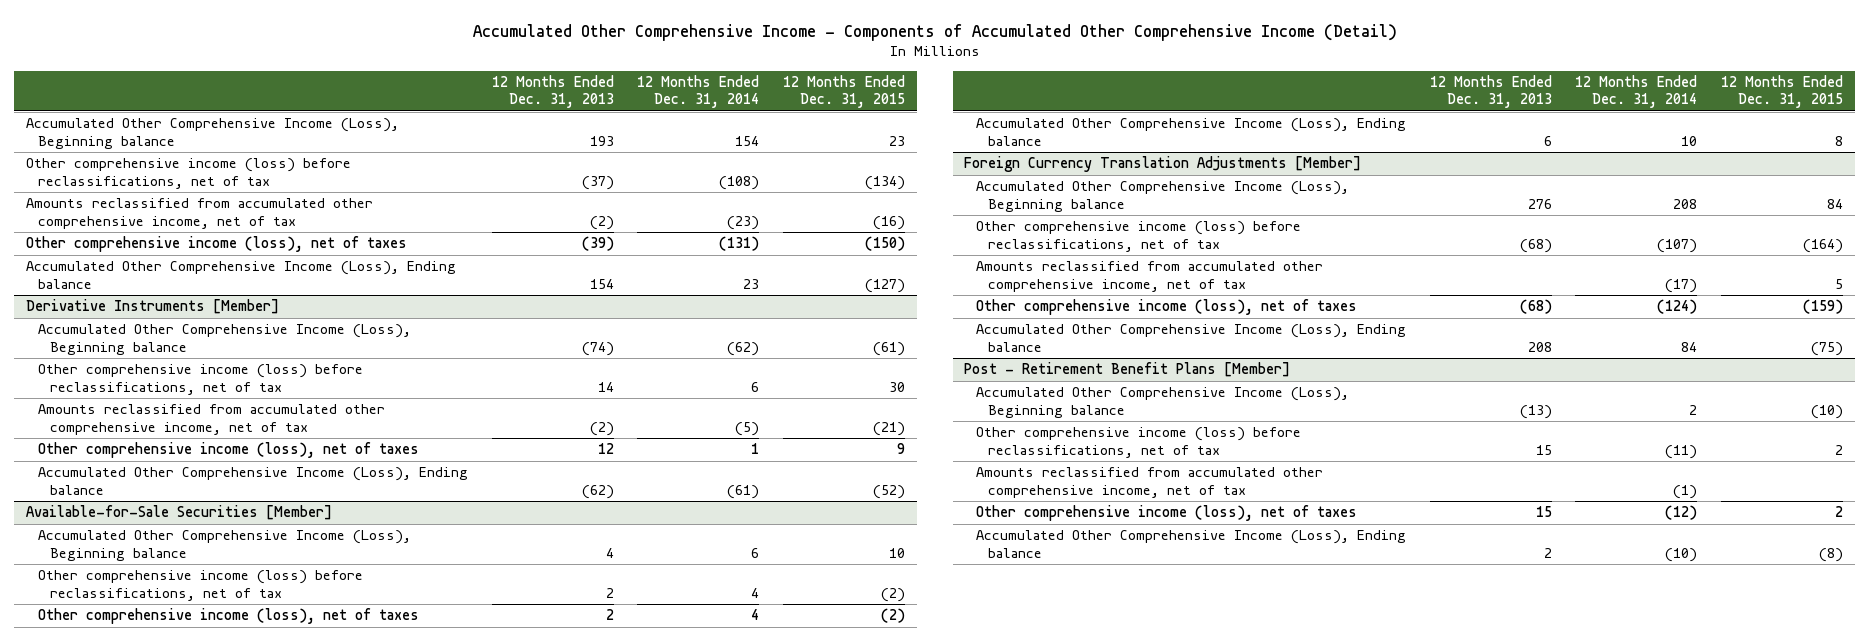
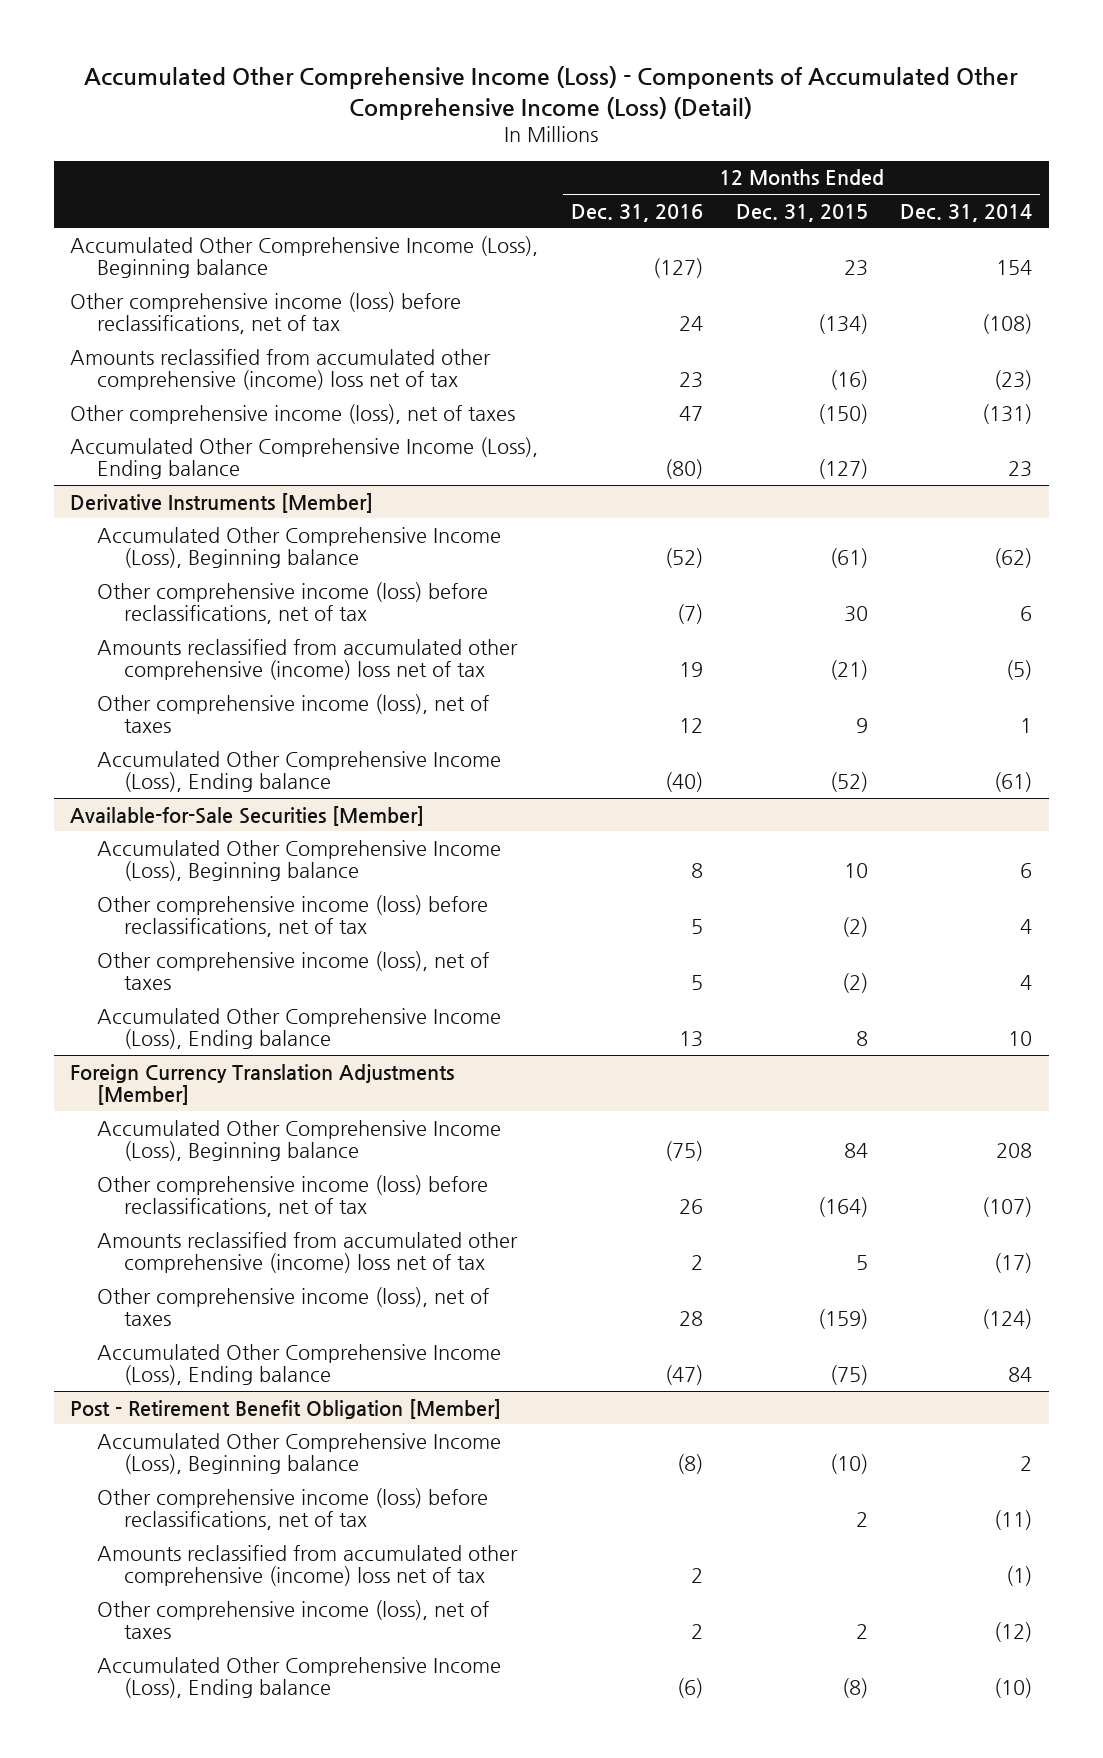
[472,23,1397,41] Accumulated Other Comprehensive Income - Components of Accumulated Other Comprehensive Income (Detail) -> [84,66,1019,120] Accumulated Other Comprehensive Income (Loss) - Components of Accumulated Other Comprehensive Income (Loss) (Detail)
[491,75,614,109] 12 Months Ended Dec. 31, 2013 -> none
none -> [570,203,703,222] Dec. 31, 2016
[26,198,374,229] Amounts reclassified from accumulated other comprehensive income, net of tax -> [70,348,492,391] Amounts reclassified from accumulated other comprehensive (income) loss net of tax
[37,404,385,435] Amounts reclassified from accumulated other comprehensive income, net of tax -> [97,638,519,681] Amounts reclassified from accumulated other comprehensive (income) loss net of tax
[976,261,1324,292] Amounts reclassified from accumulated other comprehensive income, net of tax -> [97,1231,519,1274] Amounts reclassified from accumulated other comprehensive (income) loss net of tax
[964,362,1291,378] Post - Retirement Benefit Plans [Member] -> [70,1398,502,1419] Post - Retirement Benefit Obligation [Member]
[976,467,1324,498] Amounts reclassified from accumulated other comprehensive income, net of tax -> [97,1544,519,1587] Amounts reclassified from accumulated other comprehensive (income) loss net of tax

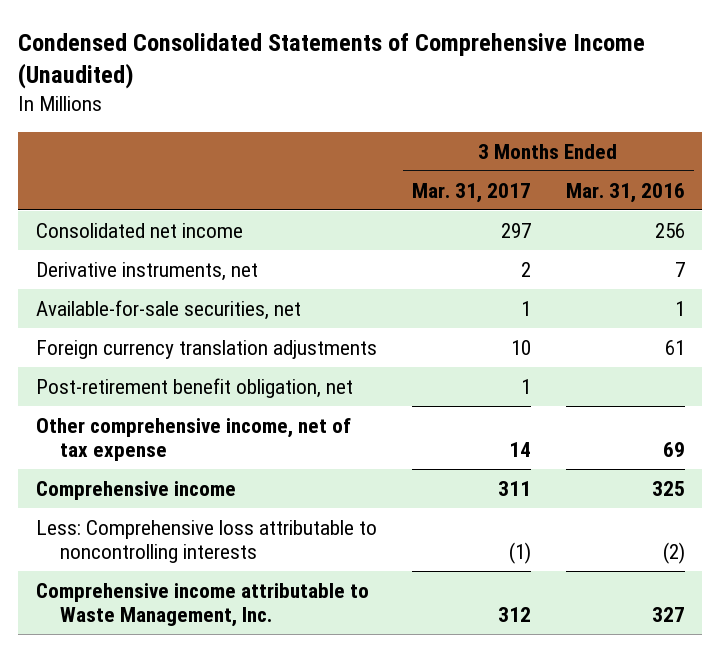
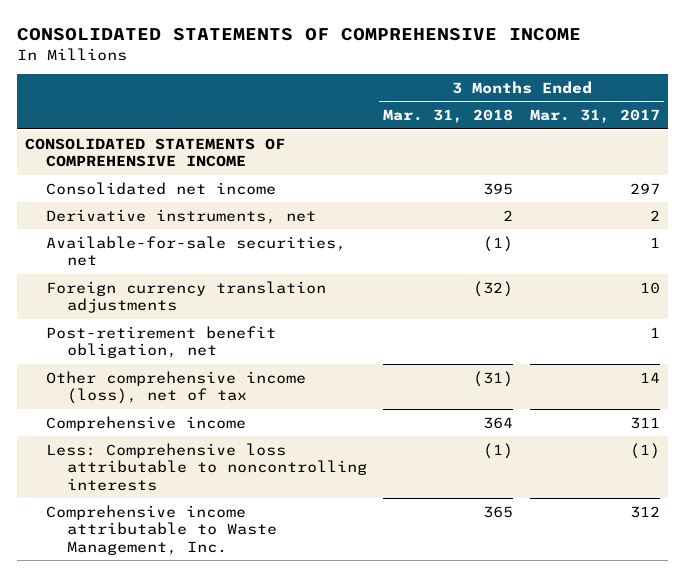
[18,32,646,90] Condensed Consolidated Statements of Comprehensive Income (Unaudited) -> [17,28,582,42] CONSOLIDATED STATEMENTS OF COMPREHENSIVE INCOME
[565,182,685,203] Mar. 31, 2016 -> none
none -> [383,109,514,124] Mar. 31, 2018
none -> [25,137,286,168] CONSOLIDATED STATEMENTS OF COMPREHENSIVE INCOME
[35,417,351,462] Other comprehensive income, net of tax expense -> [46,370,307,405] Other comprehensive income (loss), net of tax

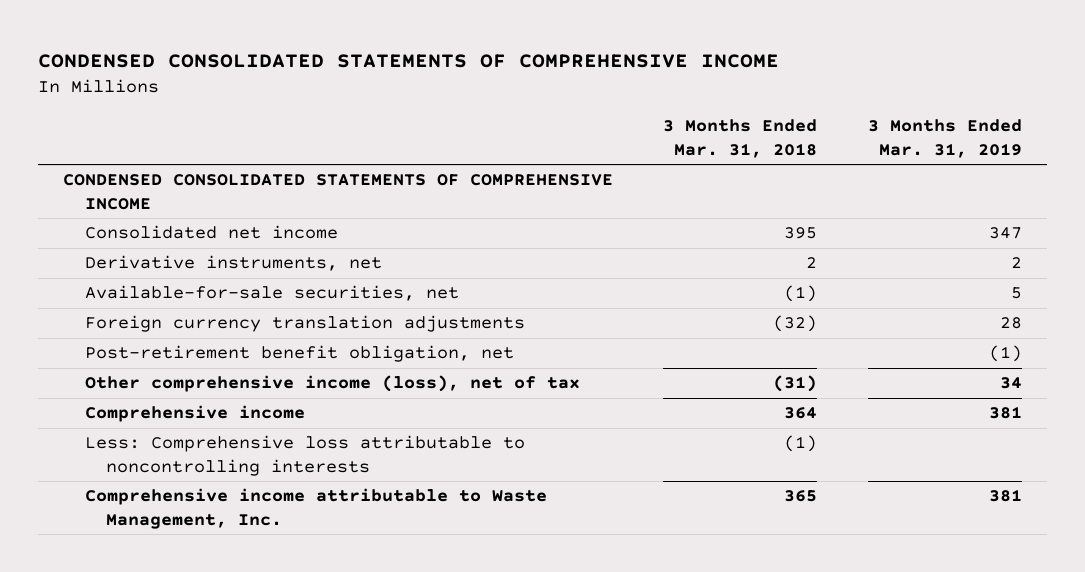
[17,28,582,42] CONSOLIDATED STATEMENTS OF COMPREHENSIVE INCOME -> [38,54,780,69] CONDENSED CONSOLIDATED STATEMENTS OF COMPREHENSIVE INCOME
[529,109,660,124] Mar. 31, 2017 -> none
none -> [867,119,1022,158] 3 Months Ended Mar. 31, 2019
[25,137,286,168] CONSOLIDATED STATEMENTS OF COMPREHENSIVE INCOME -> [63,174,614,210] CONDENSED CONSOLIDATED STATEMENTS OF COMPREHENSIVE INCOME

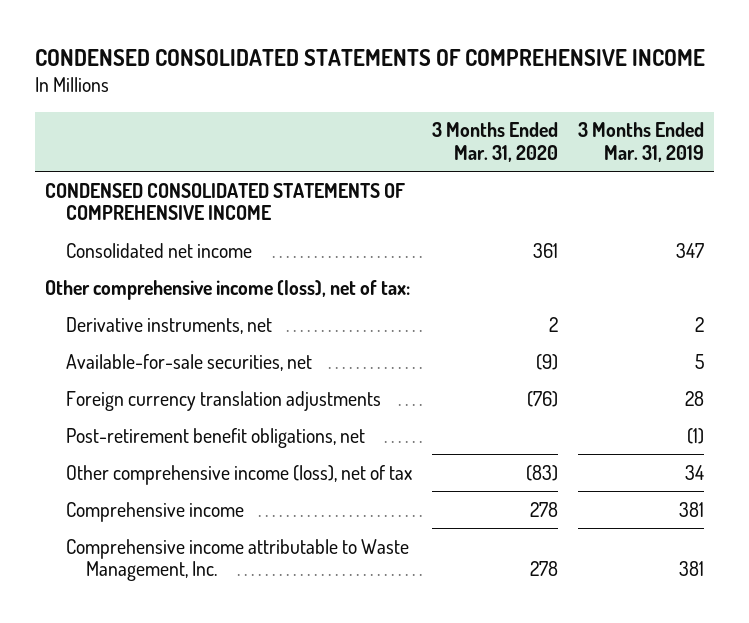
[663,119,818,158] 3 Months Ended Mar. 31, 2018 -> none
none -> [431,122,558,163] 3 Months Ended Mar. 31, 2020
none -> [45,279,411,300] Other comprehensive income (loss), net of tax:
[84,345,514,363] Post-retirement benefit obligation, net -> [65,427,365,448] Post-retirement benefit obligations, net
[84,435,525,476] Less: Comprehensive loss attributable to noncontrolling interests -> none

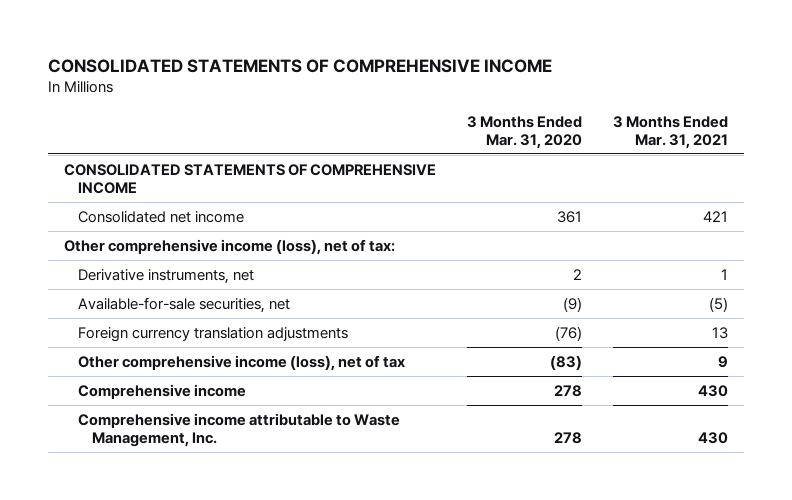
[35,48,706,66] CONDENSED CONSOLIDATED STATEMENTS OF COMPREHENSIVE INCOME -> [48,58,553,73] CONSOLIDATED STATEMENTS OF COMPREHENSIVE INCOME
[577,122,704,163] 3 Months Ended Mar. 31, 2019 -> none
none -> [613,116,729,149] 3 Months Ended Mar. 31, 2021
[45,182,406,221] CONDENSED CONSOLIDATED STATEMENTS OF COMPREHENSIVE INCOME -> [63,163,436,194] CONSOLIDATED STATEMENTS OF COMPREHENSIVE INCOME
[65,427,365,448] Post-retirement benefit obligations, net -> none

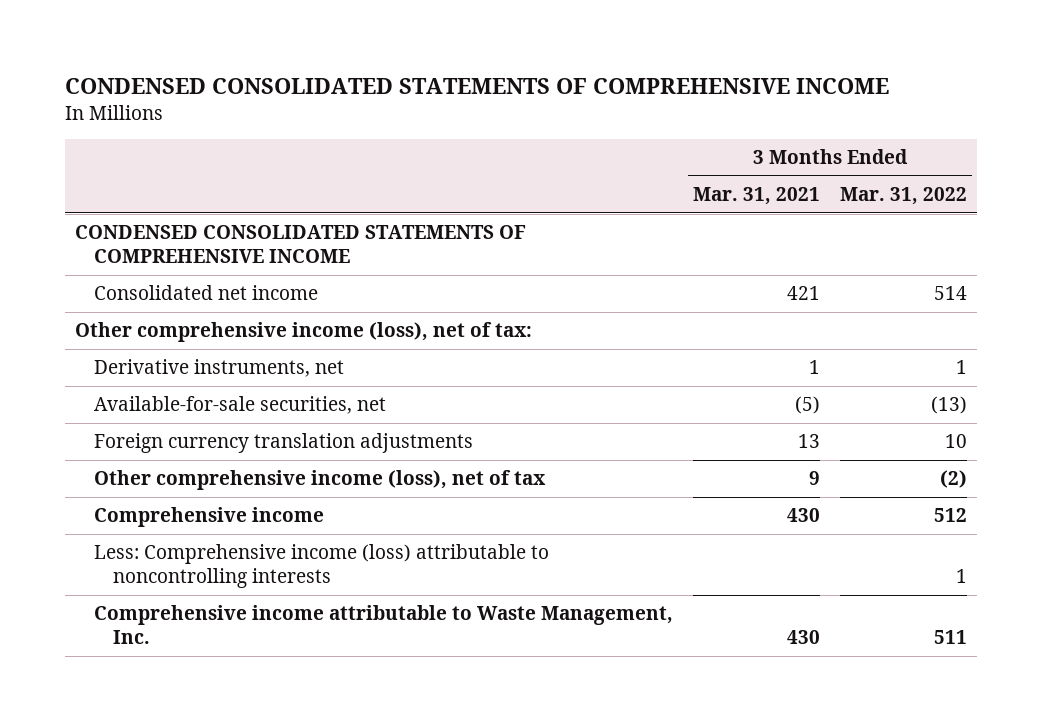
[48,58,553,73] CONSOLIDATED STATEMENTS OF COMPREHENSIVE INCOME -> [64,78,889,95] CONDENSED CONSOLIDATED STATEMENTS OF COMPREHENSIVE INCOME
[466,116,582,149] 3 Months Ended Mar. 31, 2020 -> none
none -> [839,186,967,205] Mar. 31, 2022
[63,163,436,194] CONSOLIDATED STATEMENTS OF COMPREHENSIVE INCOME -> [74,225,526,264] CONDENSED CONSOLIDATED STATEMENTS OF COMPREHENSIVE INCOME
none -> [94,544,550,589] Less: Comprehensive income (loss) attributable to noncontrolling interests

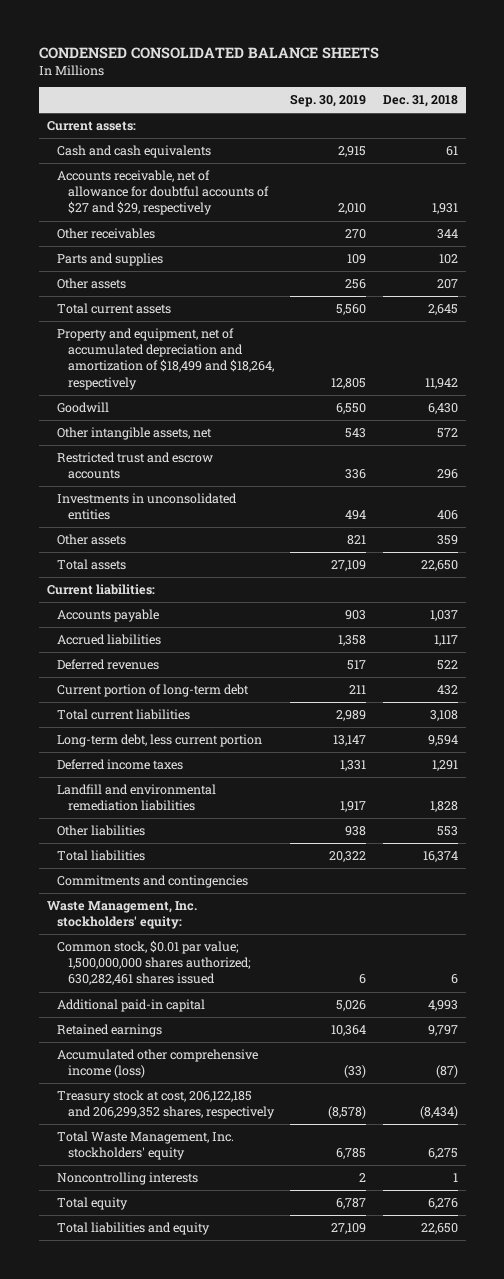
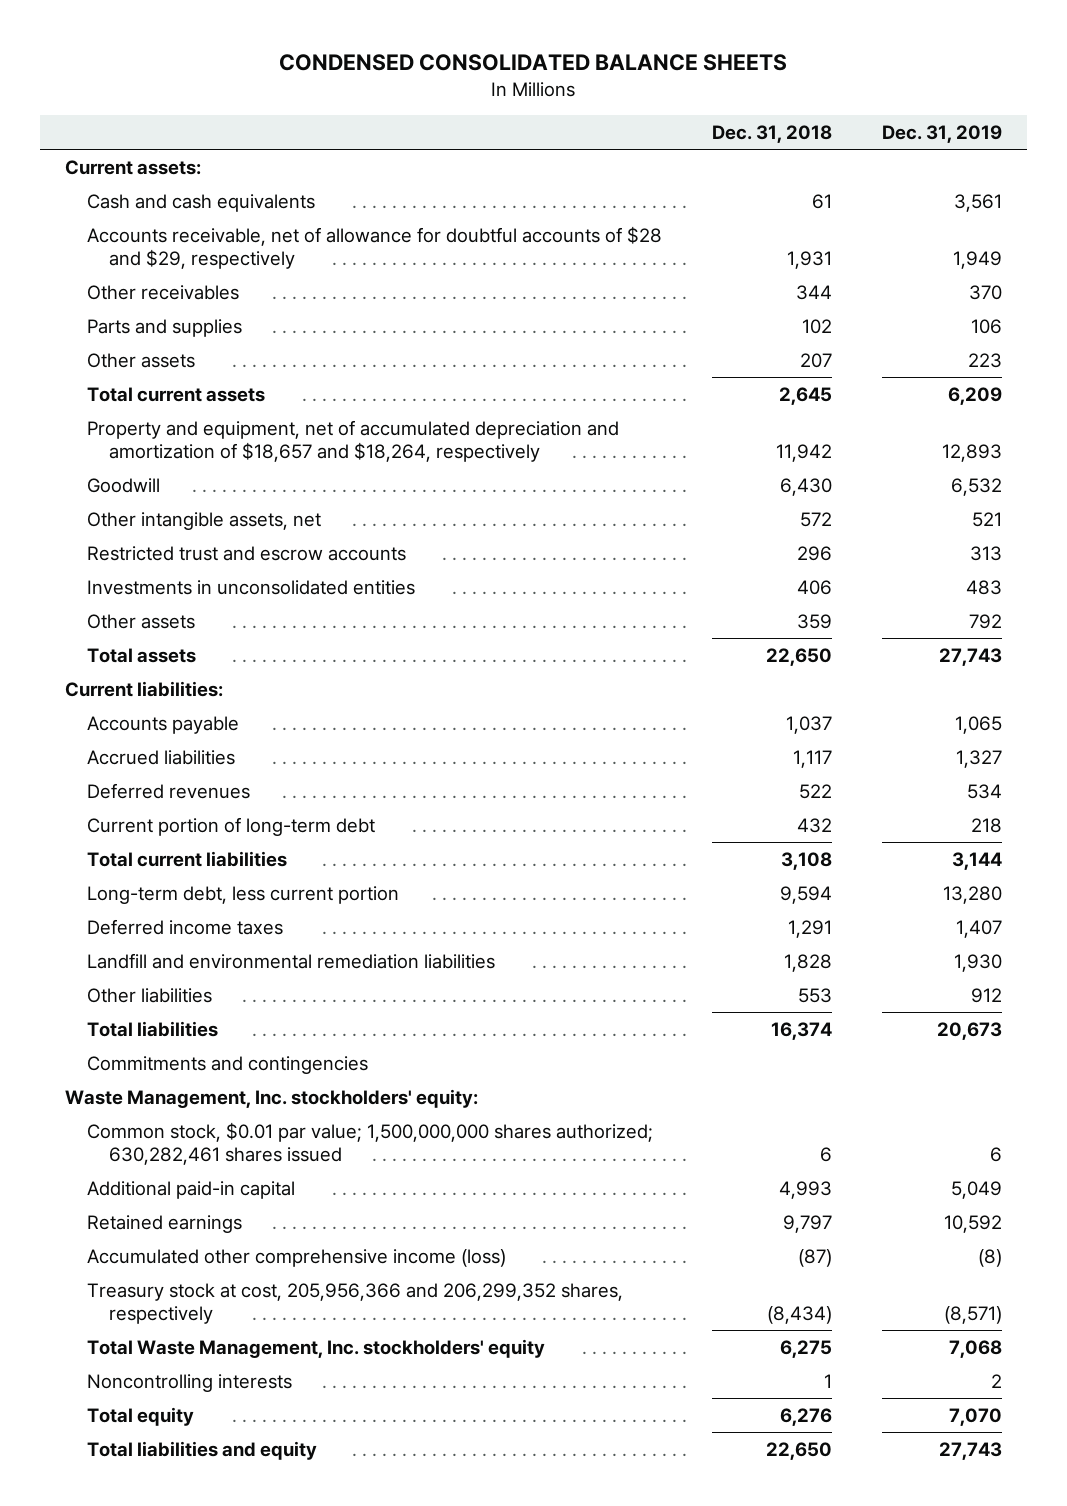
[290,94,367,108] Sep. 30, 2019 -> none
none -> [881,124,1002,143] Dec. 31, 2019
[57,170,269,216] Accounts receivable, net of allowance for doubtful accounts of $27 and $29, respectively -> [86,226,662,269] Accounts receivable, net of allowance for doubtful accounts of $28 and $29, respectively
[57,328,274,390] Property and equipment, net of accumulated depreciation and amortization of $18,499 and $18,264, respectively -> [86,420,619,462] Property and equipment, net of accumulated depreciation and amortization of $18,657 and $18,264, respectively
[57,1090,275,1120] Treasury stock at cost, 206,122,185 and 206,299,352 shares, respectively -> [86,1283,623,1324] Treasury stock at cost, 205,956,366 and 206,299,352 shares, respectively

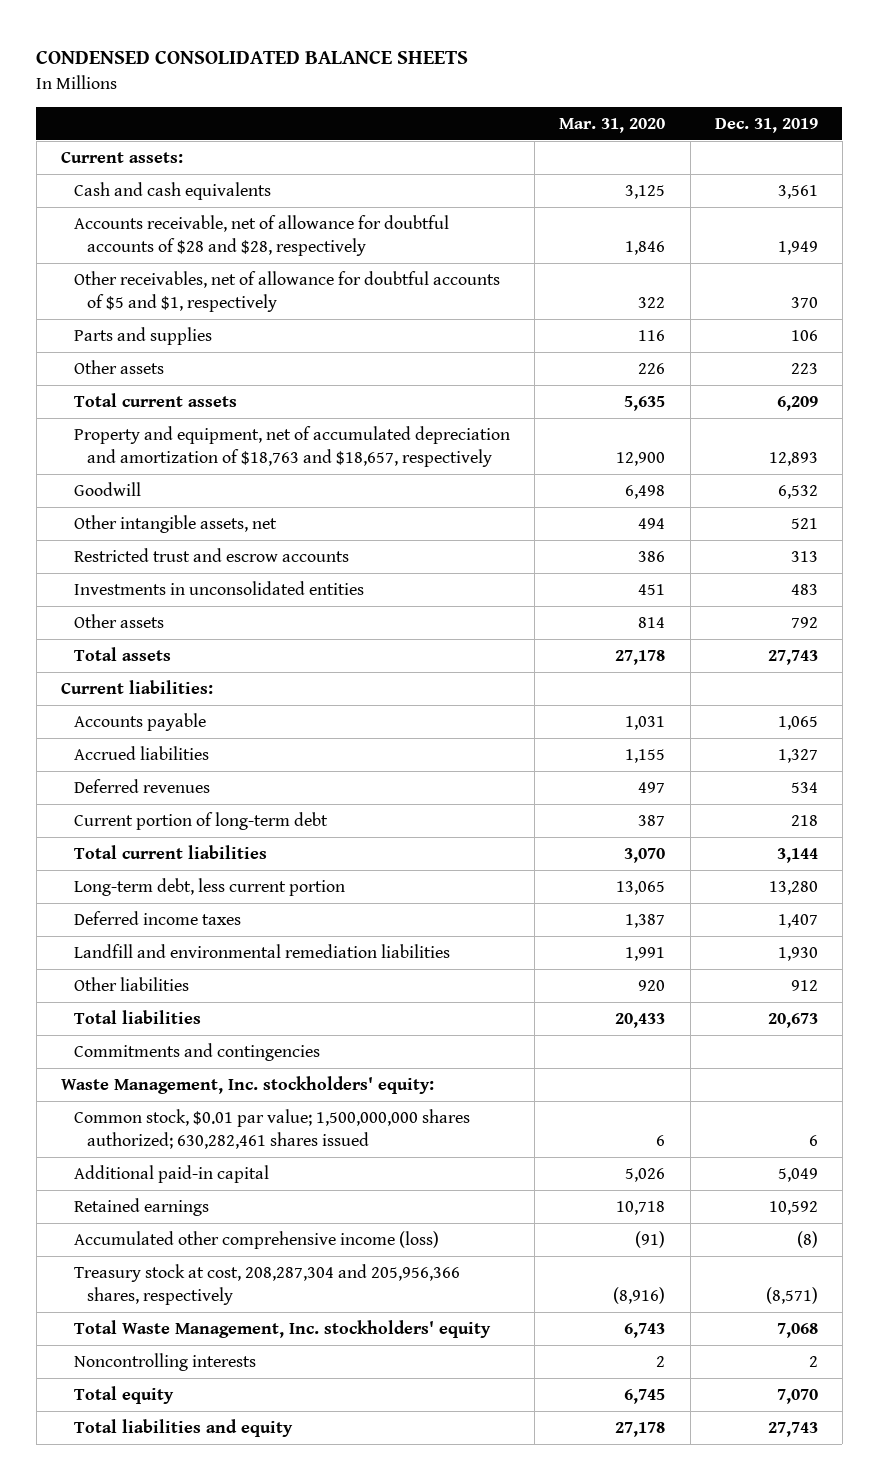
[711,124,832,143] Dec. 31, 2018 -> none
none -> [559,117,666,133] Mar. 31, 2020
[86,285,239,301] Other receivables -> none
[86,226,662,269] Accounts receivable, net of allowance for doubtful accounts of $28 and $29, respectively -> [74,215,450,257] Accounts receivable, net of allowance for doubtful accounts of $28 and $28, respectively
none -> [74,271,501,313] Other receivables, net of allowance for doubtful accounts of $5 and $1, respectively
[86,420,619,462] Property and equipment, net of accumulated depreciation and amortization of $18,657 and $18,264, respectively -> [74,426,511,468] Property and equipment, net of accumulated depreciation and amortization of $18,763 and $18,657, respectively
[86,1283,623,1324] Treasury stock at cost, 205,956,366 and 206,299,352 shares, respectively -> [74,1264,461,1306] Treasury stock at cost, 208,287,304 and 205,956,366 shares, respectively

